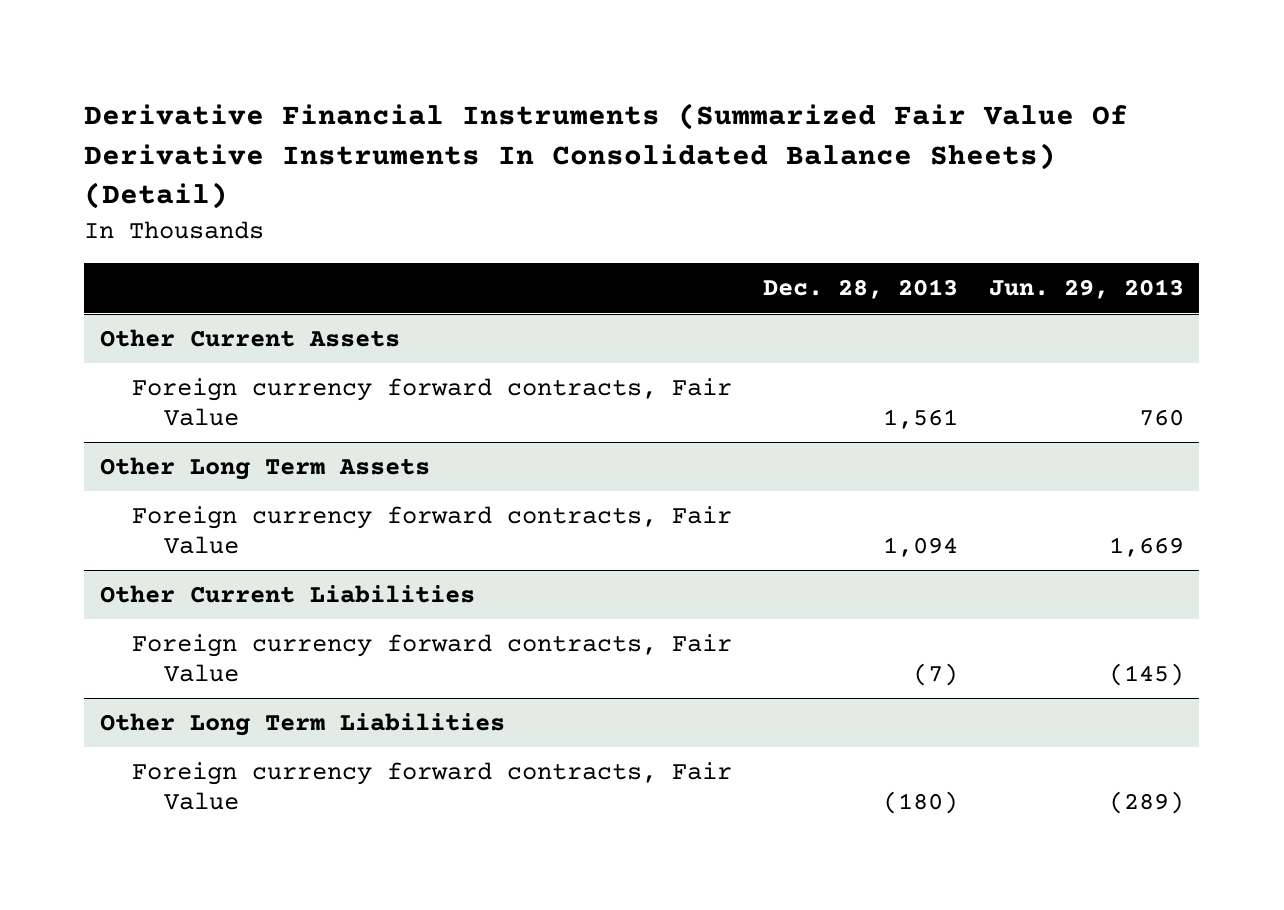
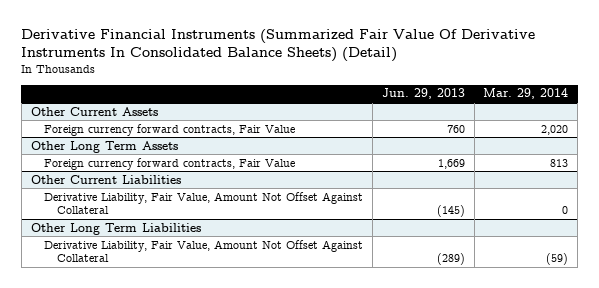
[762,279,958,300] Dec. 28, 2013 -> none
none -> [483,88,569,100] Mar. 29, 2014
[131,634,732,682] Foreign currency forward contracts, Fair Value -> [43,191,363,215] Derivative Liability, Fair Value, Amount Not Offset Against Collateral
[131,762,732,810] Foreign currency forward contracts, Fair Value -> [43,239,363,263] Derivative Liability, Fair Value, Amount Not Offset Against Collateral

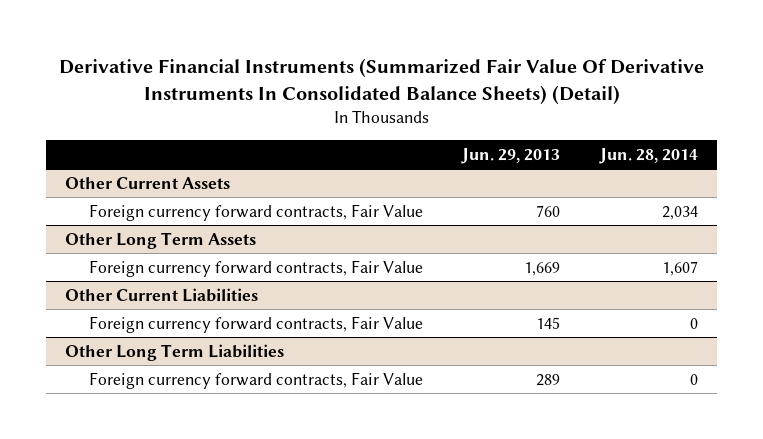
[483,88,569,100] Mar. 29, 2014 -> none
none -> [598,148,698,165] Jun. 28, 2014
[43,191,363,215] Derivative Liability, Fair Value, Amount Not Offset Against Collateral -> none
none -> [88,315,423,333] Foreign currency forward contracts, Fair Value
[43,239,363,263] Derivative Liability, Fair Value, Amount Not Offset Against Collateral -> none
none -> [88,371,423,389] Foreign currency forward contracts, Fair Value

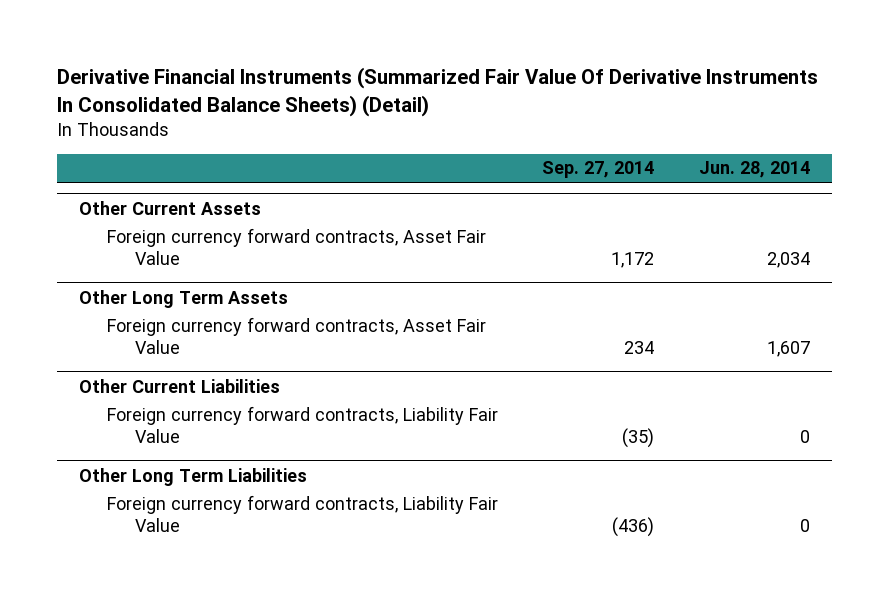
[461,148,561,165] Jun. 29, 2013 -> none
none -> [542,161,655,179] Sep. 27, 2014
[88,203,423,221] Foreign currency forward contracts, Fair Value -> [106,227,486,265] Foreign currency forward contracts, Asset Fair Value
[88,259,423,277] Foreign currency forward contracts, Fair Value -> [106,316,486,354] Foreign currency forward contracts, Asset Fair Value
[88,315,423,333] Foreign currency forward contracts, Fair Value -> [106,405,498,443] Foreign currency forward contracts, Liability Fair Value
[88,371,423,389] Foreign currency forward contracts, Fair Value -> [106,494,498,532] Foreign currency forward contracts, Liability Fair Value

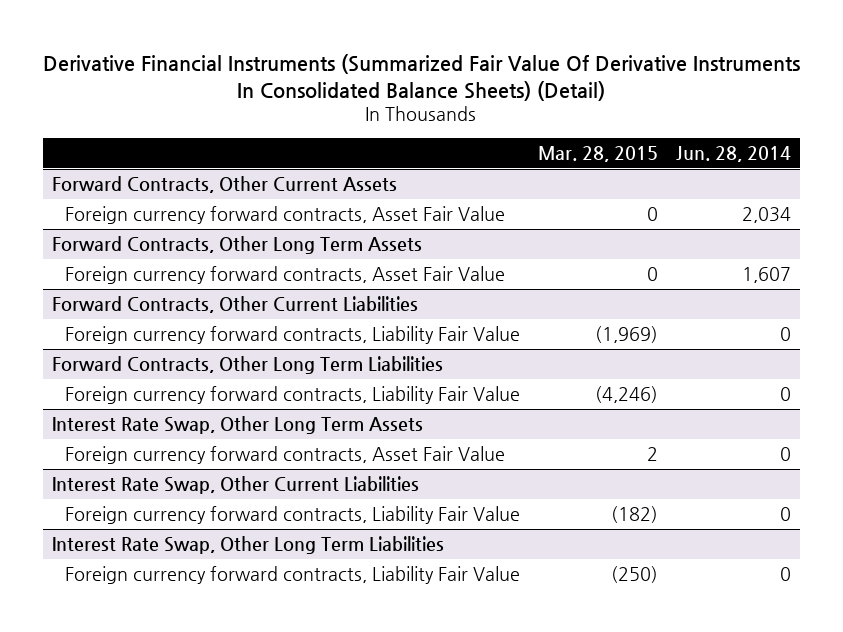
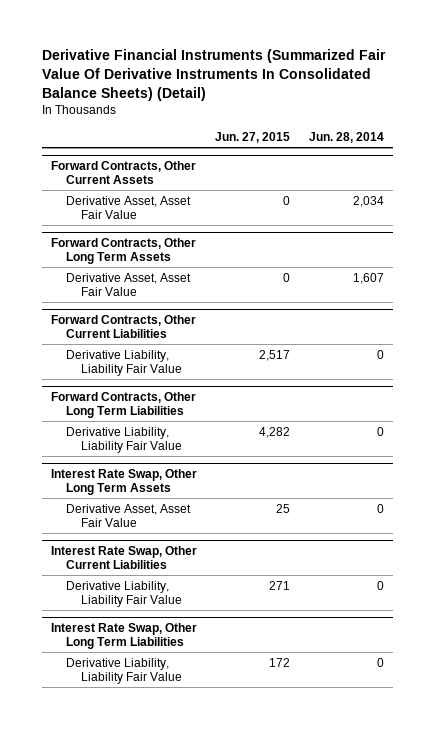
[538,145,659,162] Mar. 28, 2015 -> none
none -> [215,131,291,143] Jun. 27, 2015
[65,206,506,225] Foreign currency forward contracts, Asset Fair Value -> [66,195,192,219] Derivative Asset, Asset Fair Value
[65,266,506,285] Foreign currency forward contracts, Asset Fair Value -> [66,272,192,296] Derivative Asset, Asset Fair Value
[65,326,521,345] Foreign currency forward contracts, Liability Fair Value -> [66,349,183,376] Derivative Liability, Liability Fair Value
[65,386,521,405] Foreign currency forward contracts, Liability Fair Value -> [66,426,183,453] Derivative Liability, Liability Fair Value
[65,446,506,465] Foreign currency forward contracts, Asset Fair Value -> [66,503,192,527] Derivative Asset, Asset Fair Value
[65,506,521,525] Foreign currency forward contracts, Liability Fair Value -> [66,580,183,607] Derivative Liability, Liability Fair Value
[65,566,521,585] Foreign currency forward contracts, Liability Fair Value -> [66,657,183,684] Derivative Liability, Liability Fair Value

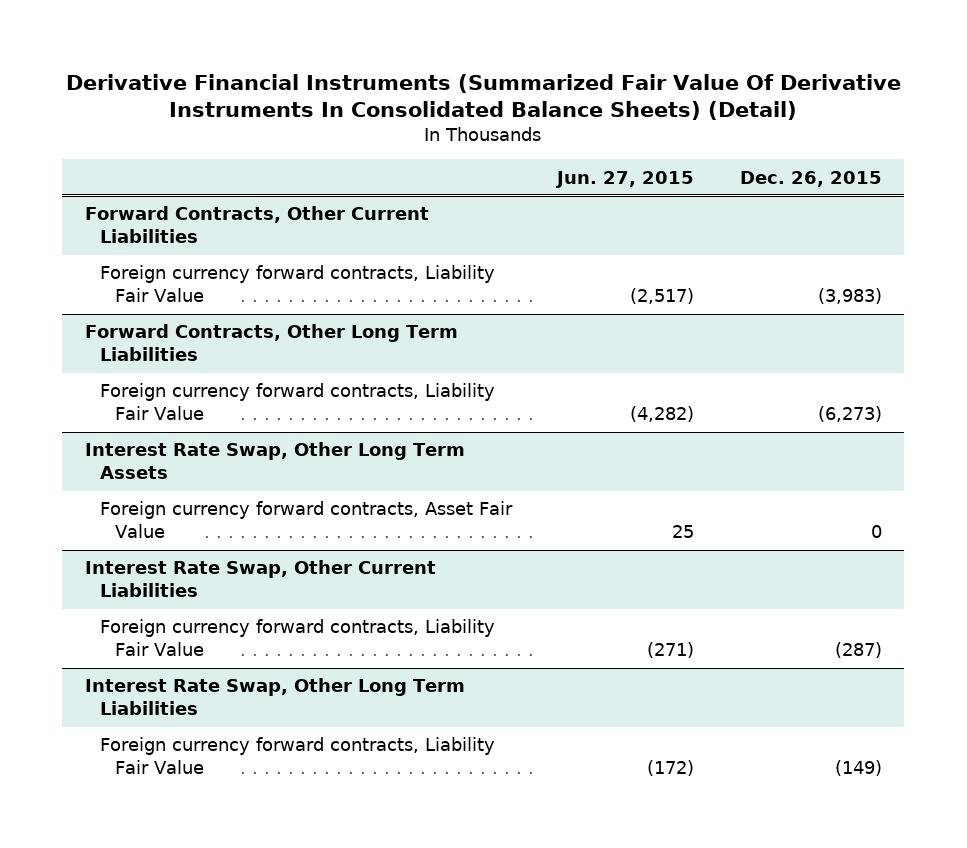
[309,131,385,143] Jun. 28, 2014 -> none
none -> [739,170,882,187] Dec. 26, 2015
[50,160,196,185] Forward Contracts, Other Current Assets -> none
[66,195,192,219] Derivative Asset, Asset Fair Value -> none
[50,237,196,265] Forward Contracts, Other Long Term Assets -> none
[66,272,192,296] Derivative Asset, Asset Fair Value -> none
[66,349,183,376] Derivative Liability, Liability Fair Value -> [99,265,495,303] Foreign currency forward contracts, Liability Fair Value
[259,349,291,361] 2,517 -> [630,288,695,305] (2,517)
[66,426,183,453] Derivative Liability, Liability Fair Value -> [99,383,495,421] Foreign currency forward contracts, Liability Fair Value
[259,426,291,438] 4,282 -> [630,406,695,423] (4,282)
[66,503,192,527] Derivative Asset, Asset Fair Value -> [99,501,513,539] Foreign currency forward contracts, Asset Fair Value
[66,580,183,607] Derivative Liability, Liability Fair Value -> [99,619,495,657] Foreign currency forward contracts, Liability Fair Value
[269,580,291,590] 271 -> [647,642,695,659] (271)
[66,657,183,684] Derivative Liability, Liability Fair Value -> [99,737,495,775] Foreign currency forward contracts, Liability Fair Value
[269,657,291,667] 172 -> [647,760,695,777] (172)

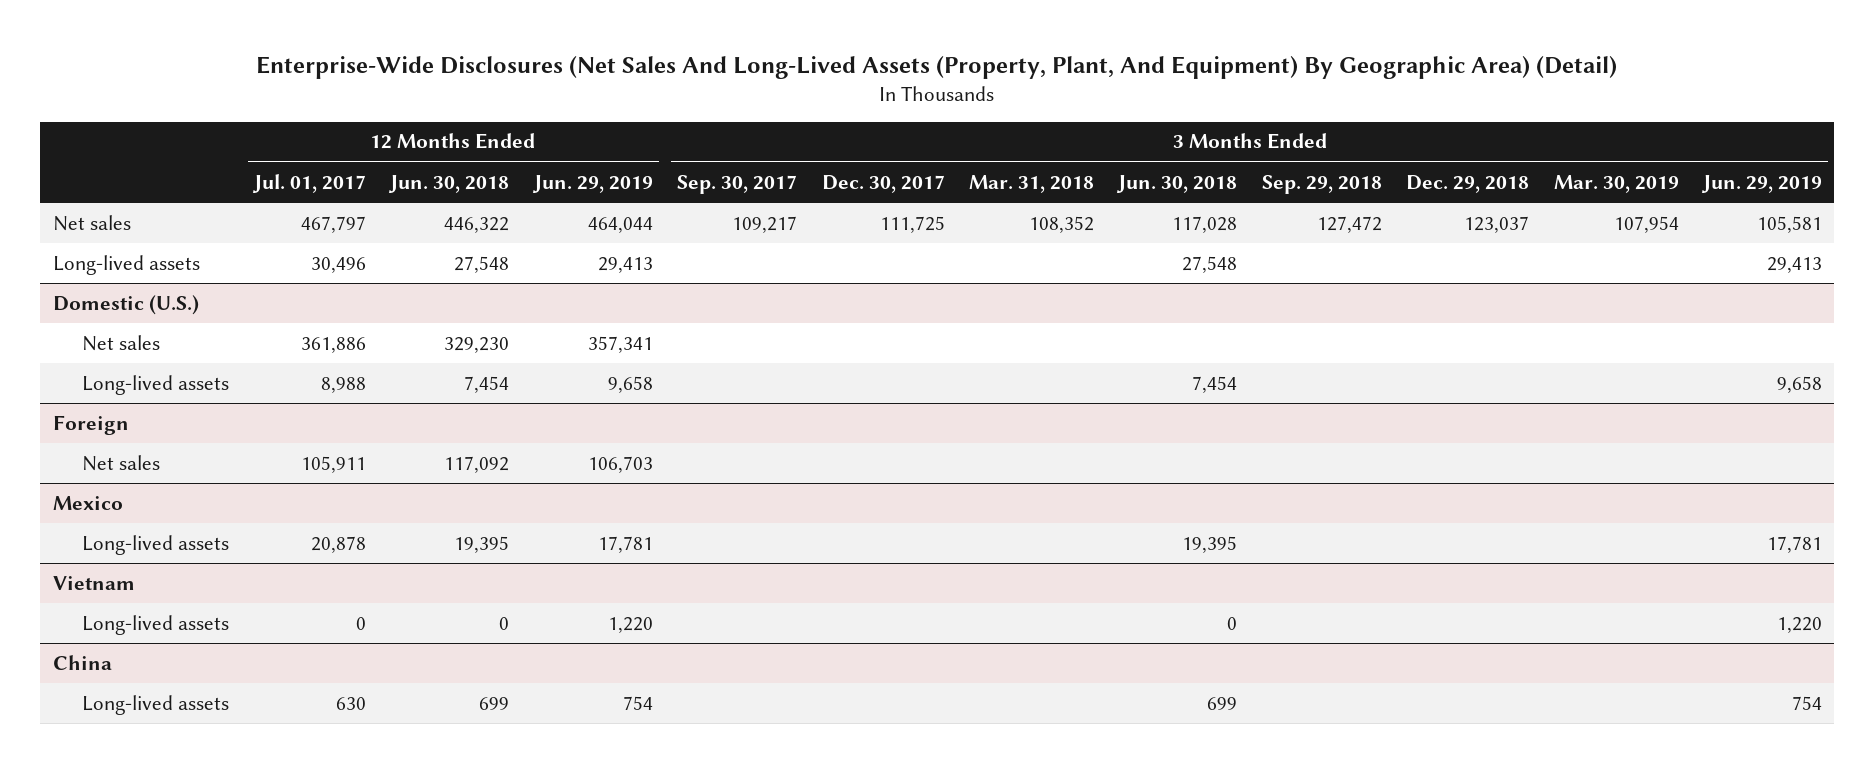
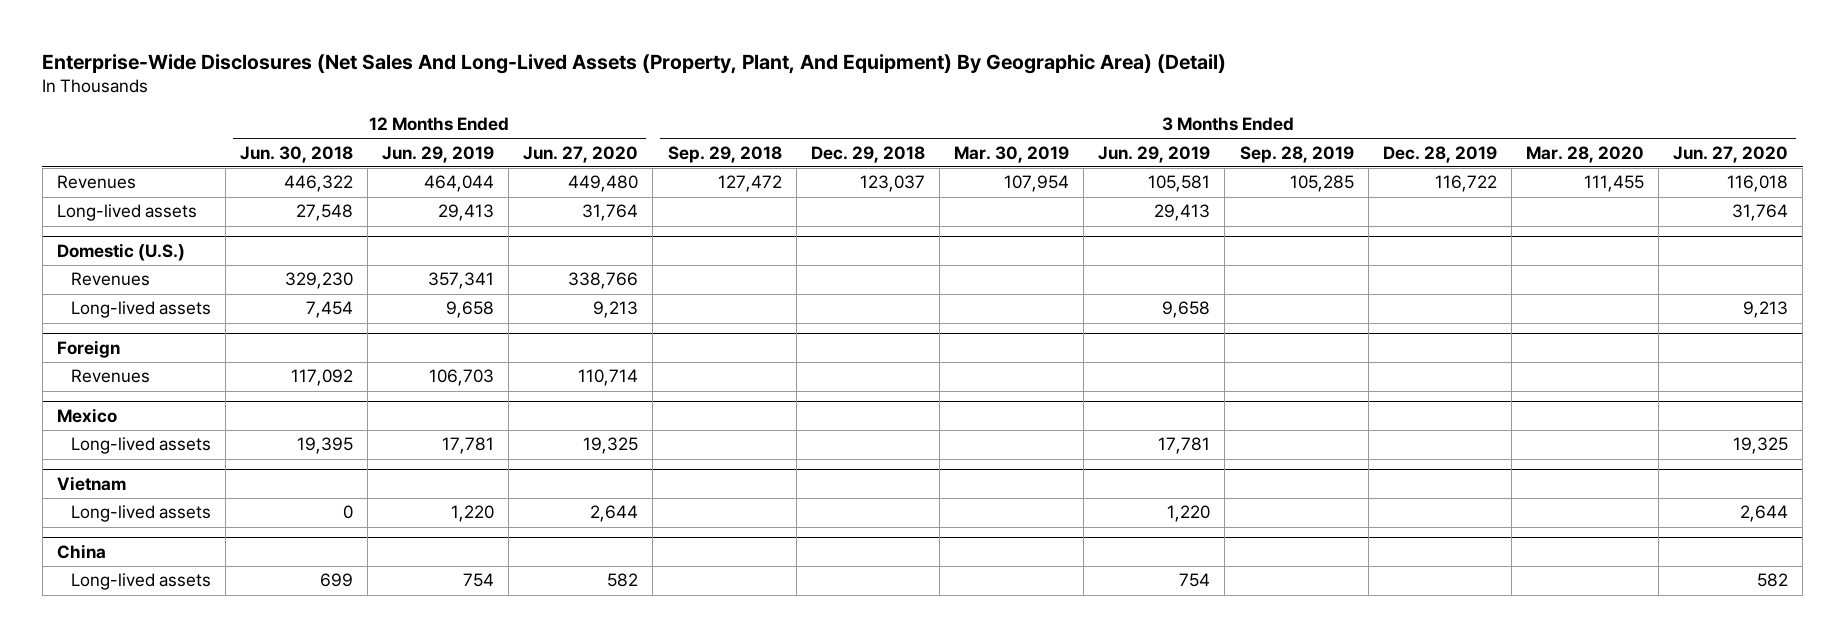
[251,173,366,193] Jul. 01, 2017 -> none
[677,174,798,194] Sep. 30, 2017 -> none
[821,174,945,193] Dec. 30, 2017 -> none
[968,174,1094,193] Mar. 31, 2018 -> none
[1116,174,1238,193] Jun. 30, 2018 -> none
none -> [523,145,639,163] Jun. 27, 2020
none -> [1239,145,1354,163] Sep. 28, 2019
none -> [1382,145,1497,163] Dec. 28, 2019
none -> [1526,145,1645,163] Mar. 28, 2020
none -> [1673,145,1789,163] Jun. 27, 2020
[52,214,131,231] Net sales -> [56,175,136,190] Revenues
[82,334,161,351] Net sales -> [70,272,150,287] Revenues
[82,454,161,471] Net sales -> [70,369,150,384] Revenues

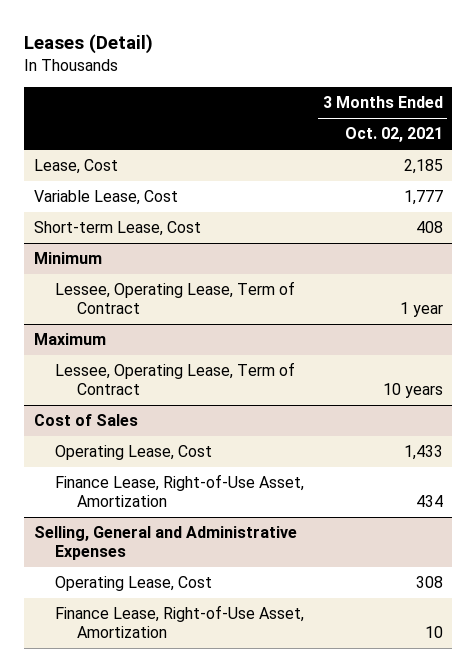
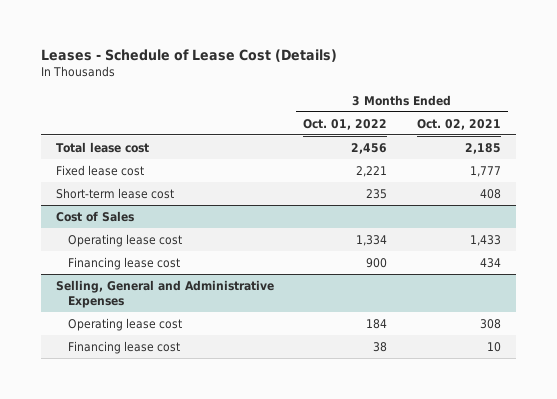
[24,34,154,55] Leases (Detail) -> [41,49,338,63] Leases - Schedule of Lease Cost (Details)
none -> [303,118,388,130] Oct. 01, 2022
[33,252,102,265] Minimum -> none
[55,281,296,315] Lessee, Operating Lease, Term of Contract -> none
[33,333,106,346] Maximum -> none
[55,362,296,396] Lessee, Operating Lease, Term of Contract -> none
[33,159,118,175] Lease, Cost -> [55,142,149,154] Total lease cost
[33,190,178,206] Variable Lease, Cost -> [55,165,144,177] Fixed lease cost
[33,221,201,237] Short-term Lease, Cost -> [55,188,174,200] Short-term lease cost
[55,445,213,461] Operating Lease, Cost -> [67,234,182,248] Operating lease cost
[55,474,305,508] Finance Lease, Right-of-Use Asset, Amortization -> [67,257,180,271] Financing lease cost
[55,576,213,592] Operating Lease, Cost -> [67,318,182,332] Operating lease cost
[55,605,305,639] Finance Lease, Right-of-Use Asset, Amortization -> [67,341,180,355] Financing lease cost

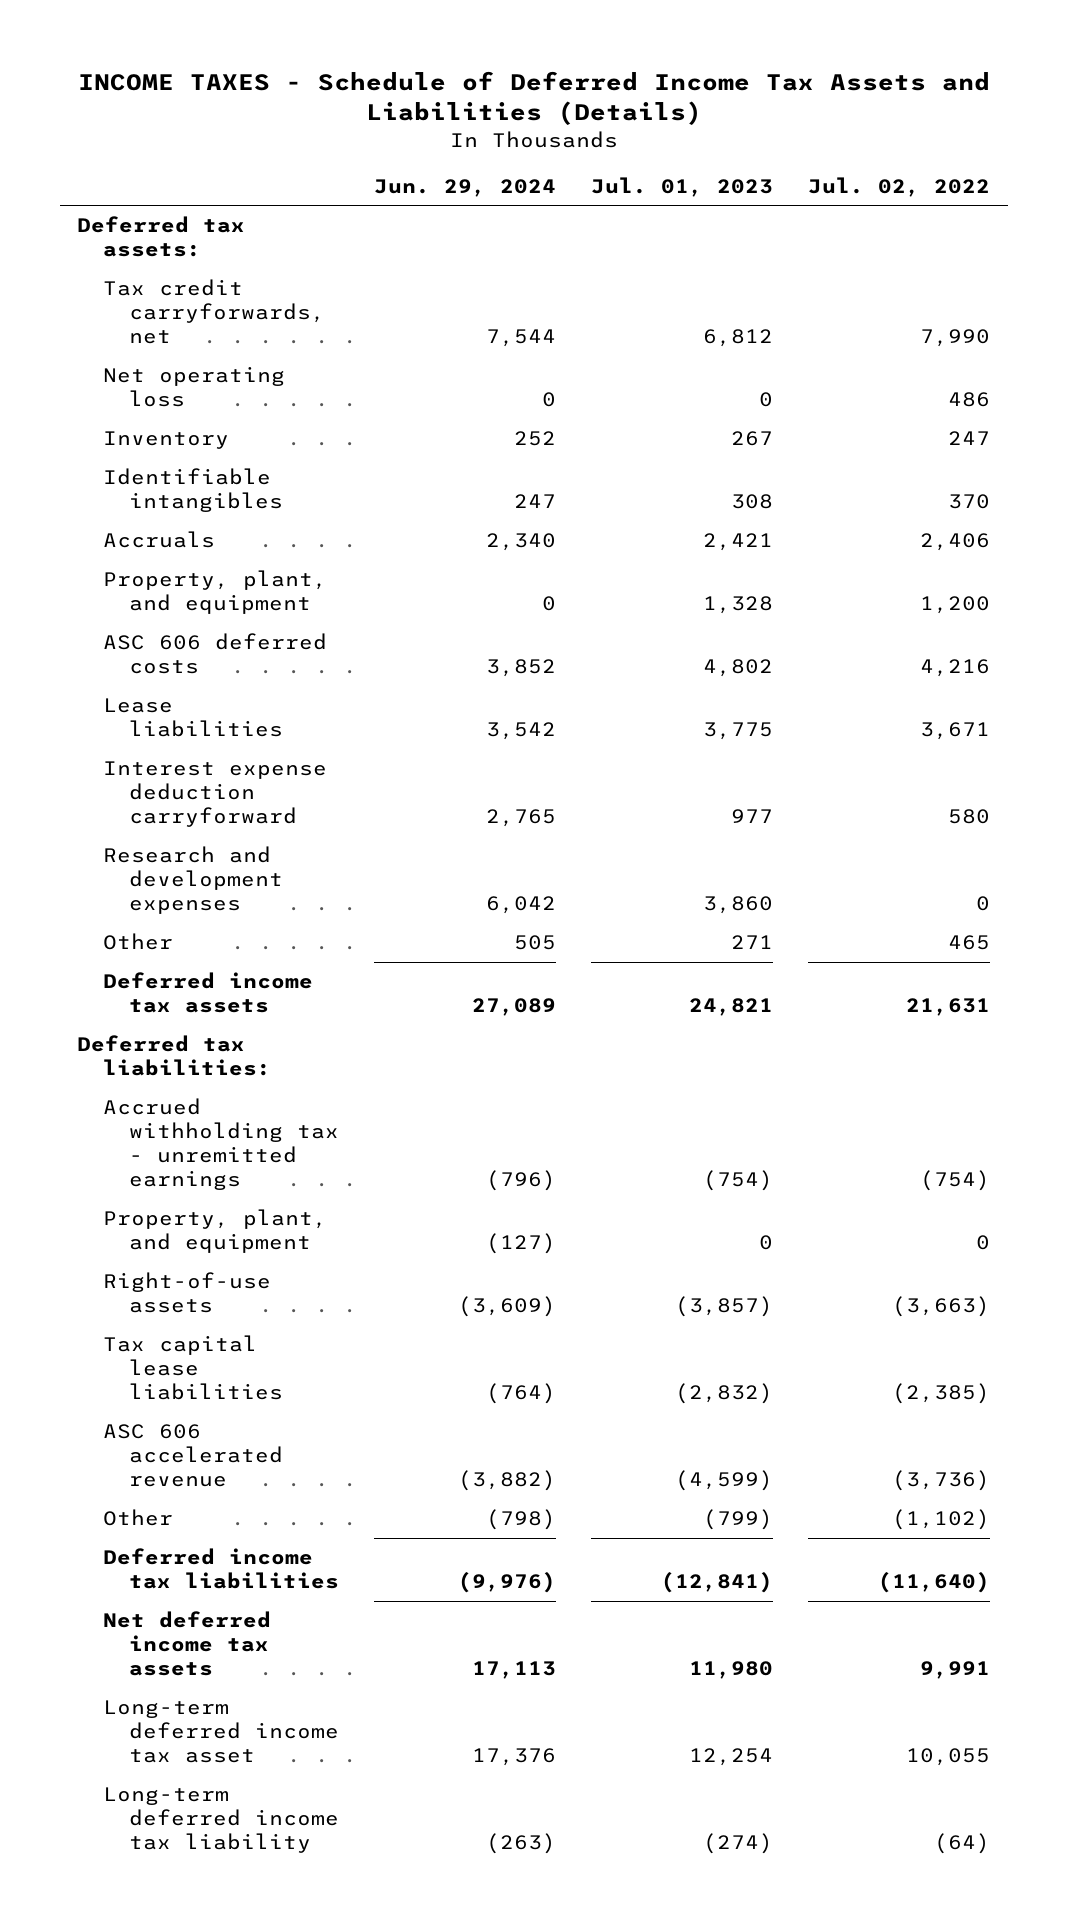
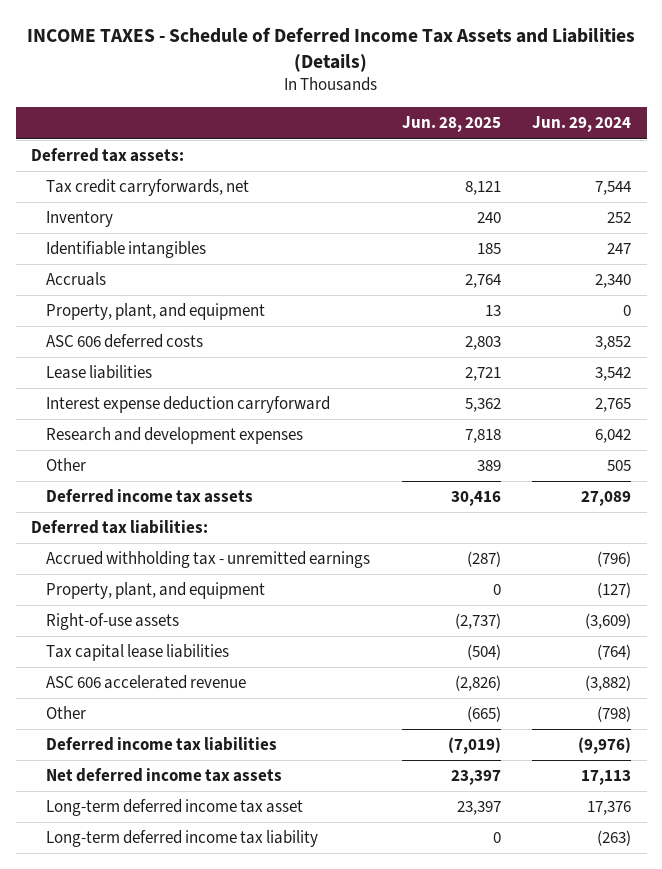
[591,176,774,197] Jul. 01, 2023 -> none
[808,176,991,197] Jul. 02, 2022 -> none
none -> [401,116,501,133] Jun. 28, 2025
[103,366,286,408] Net operating loss -> none

